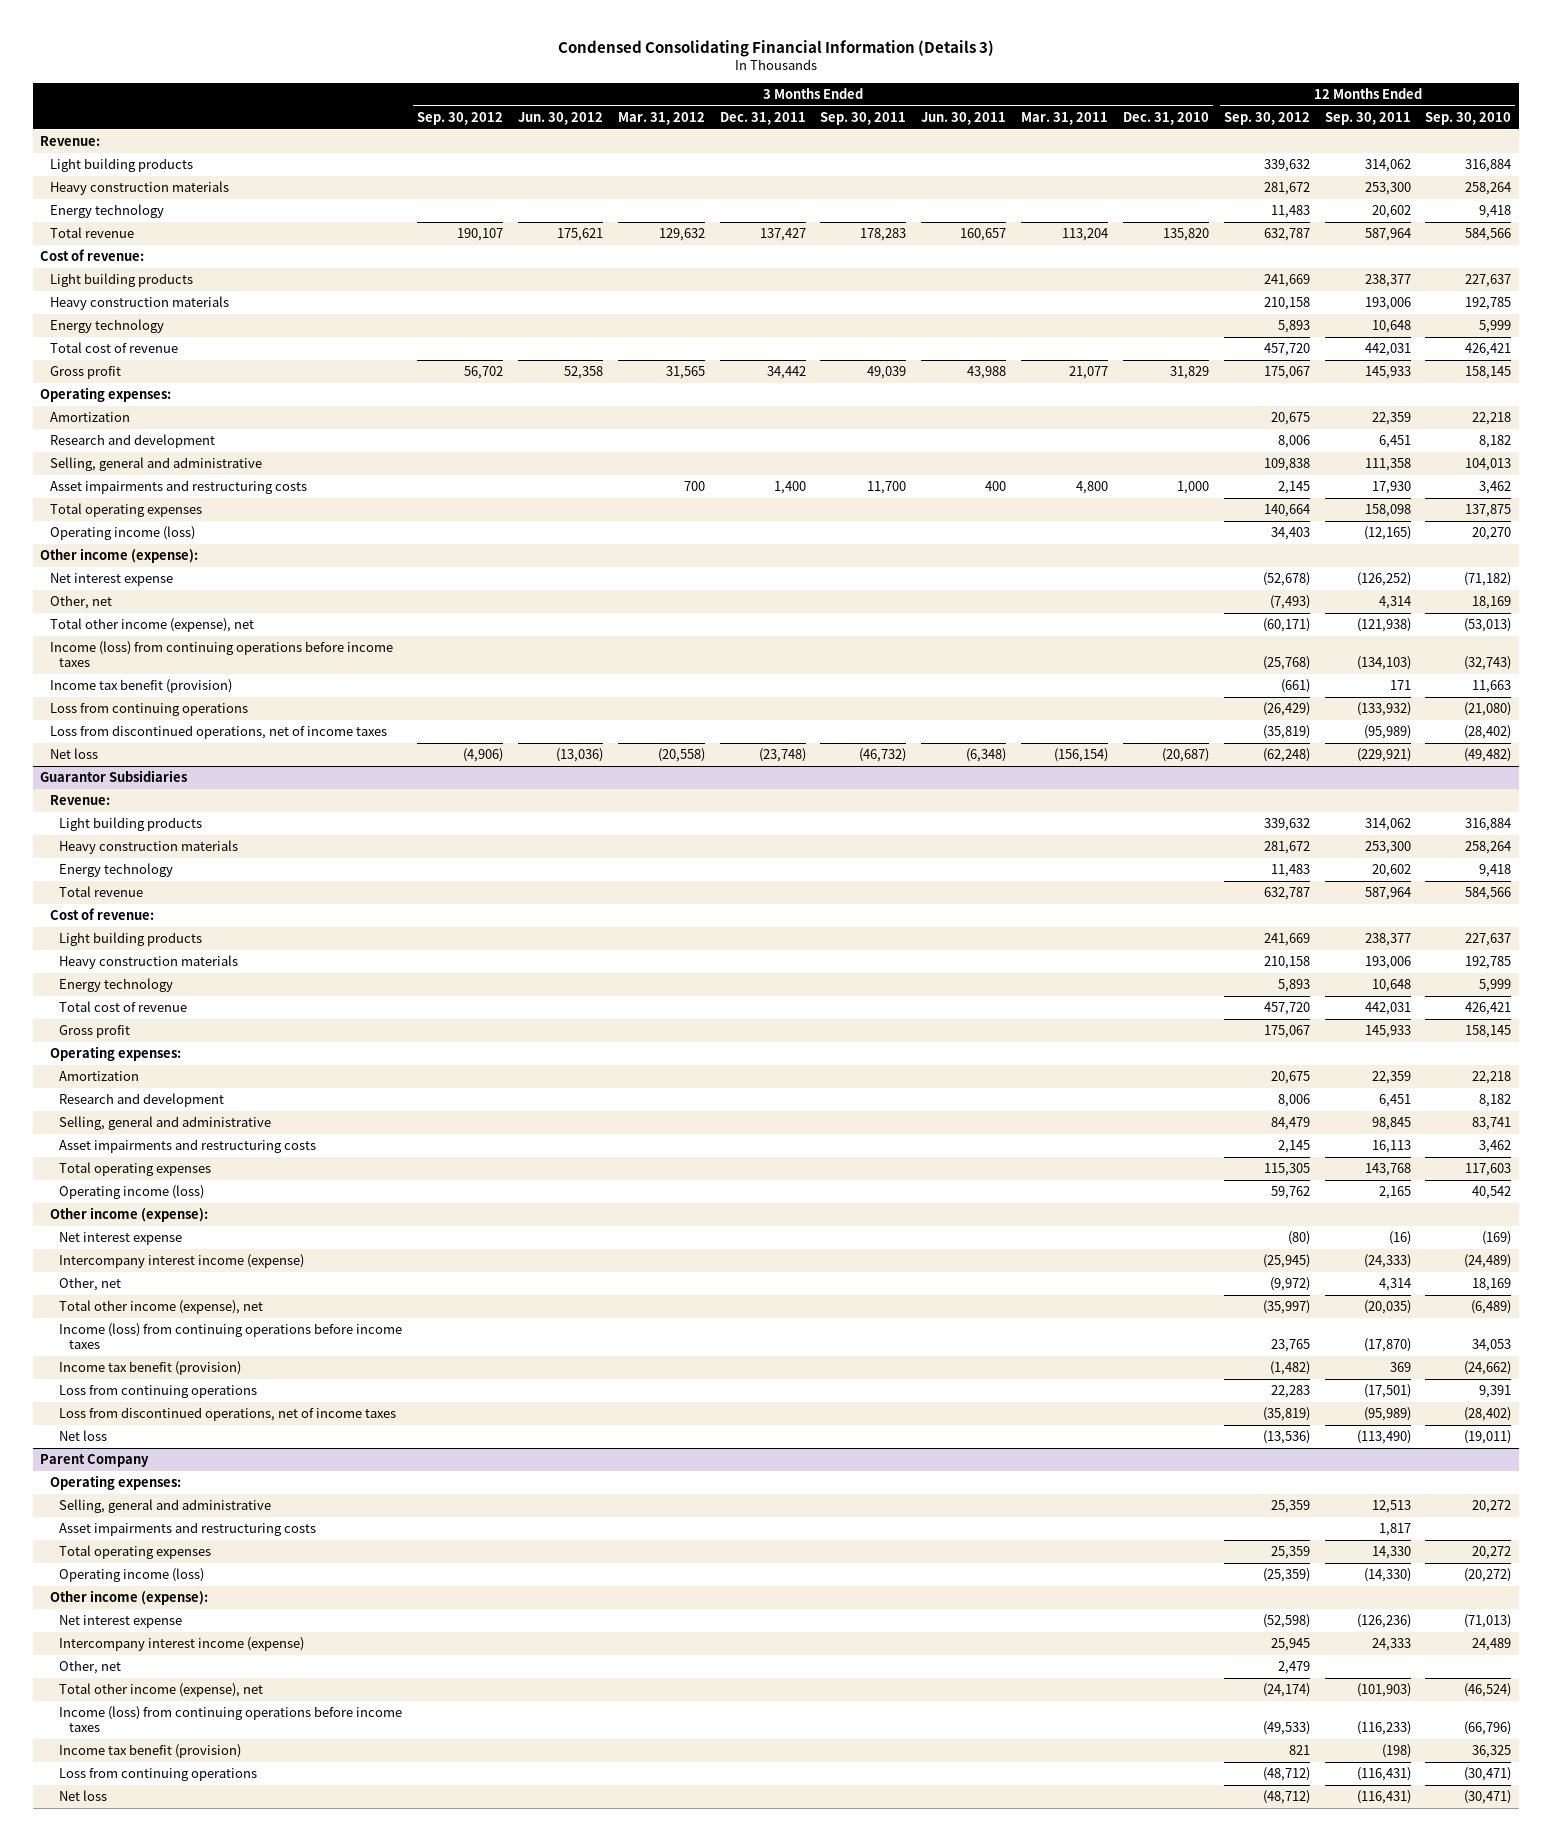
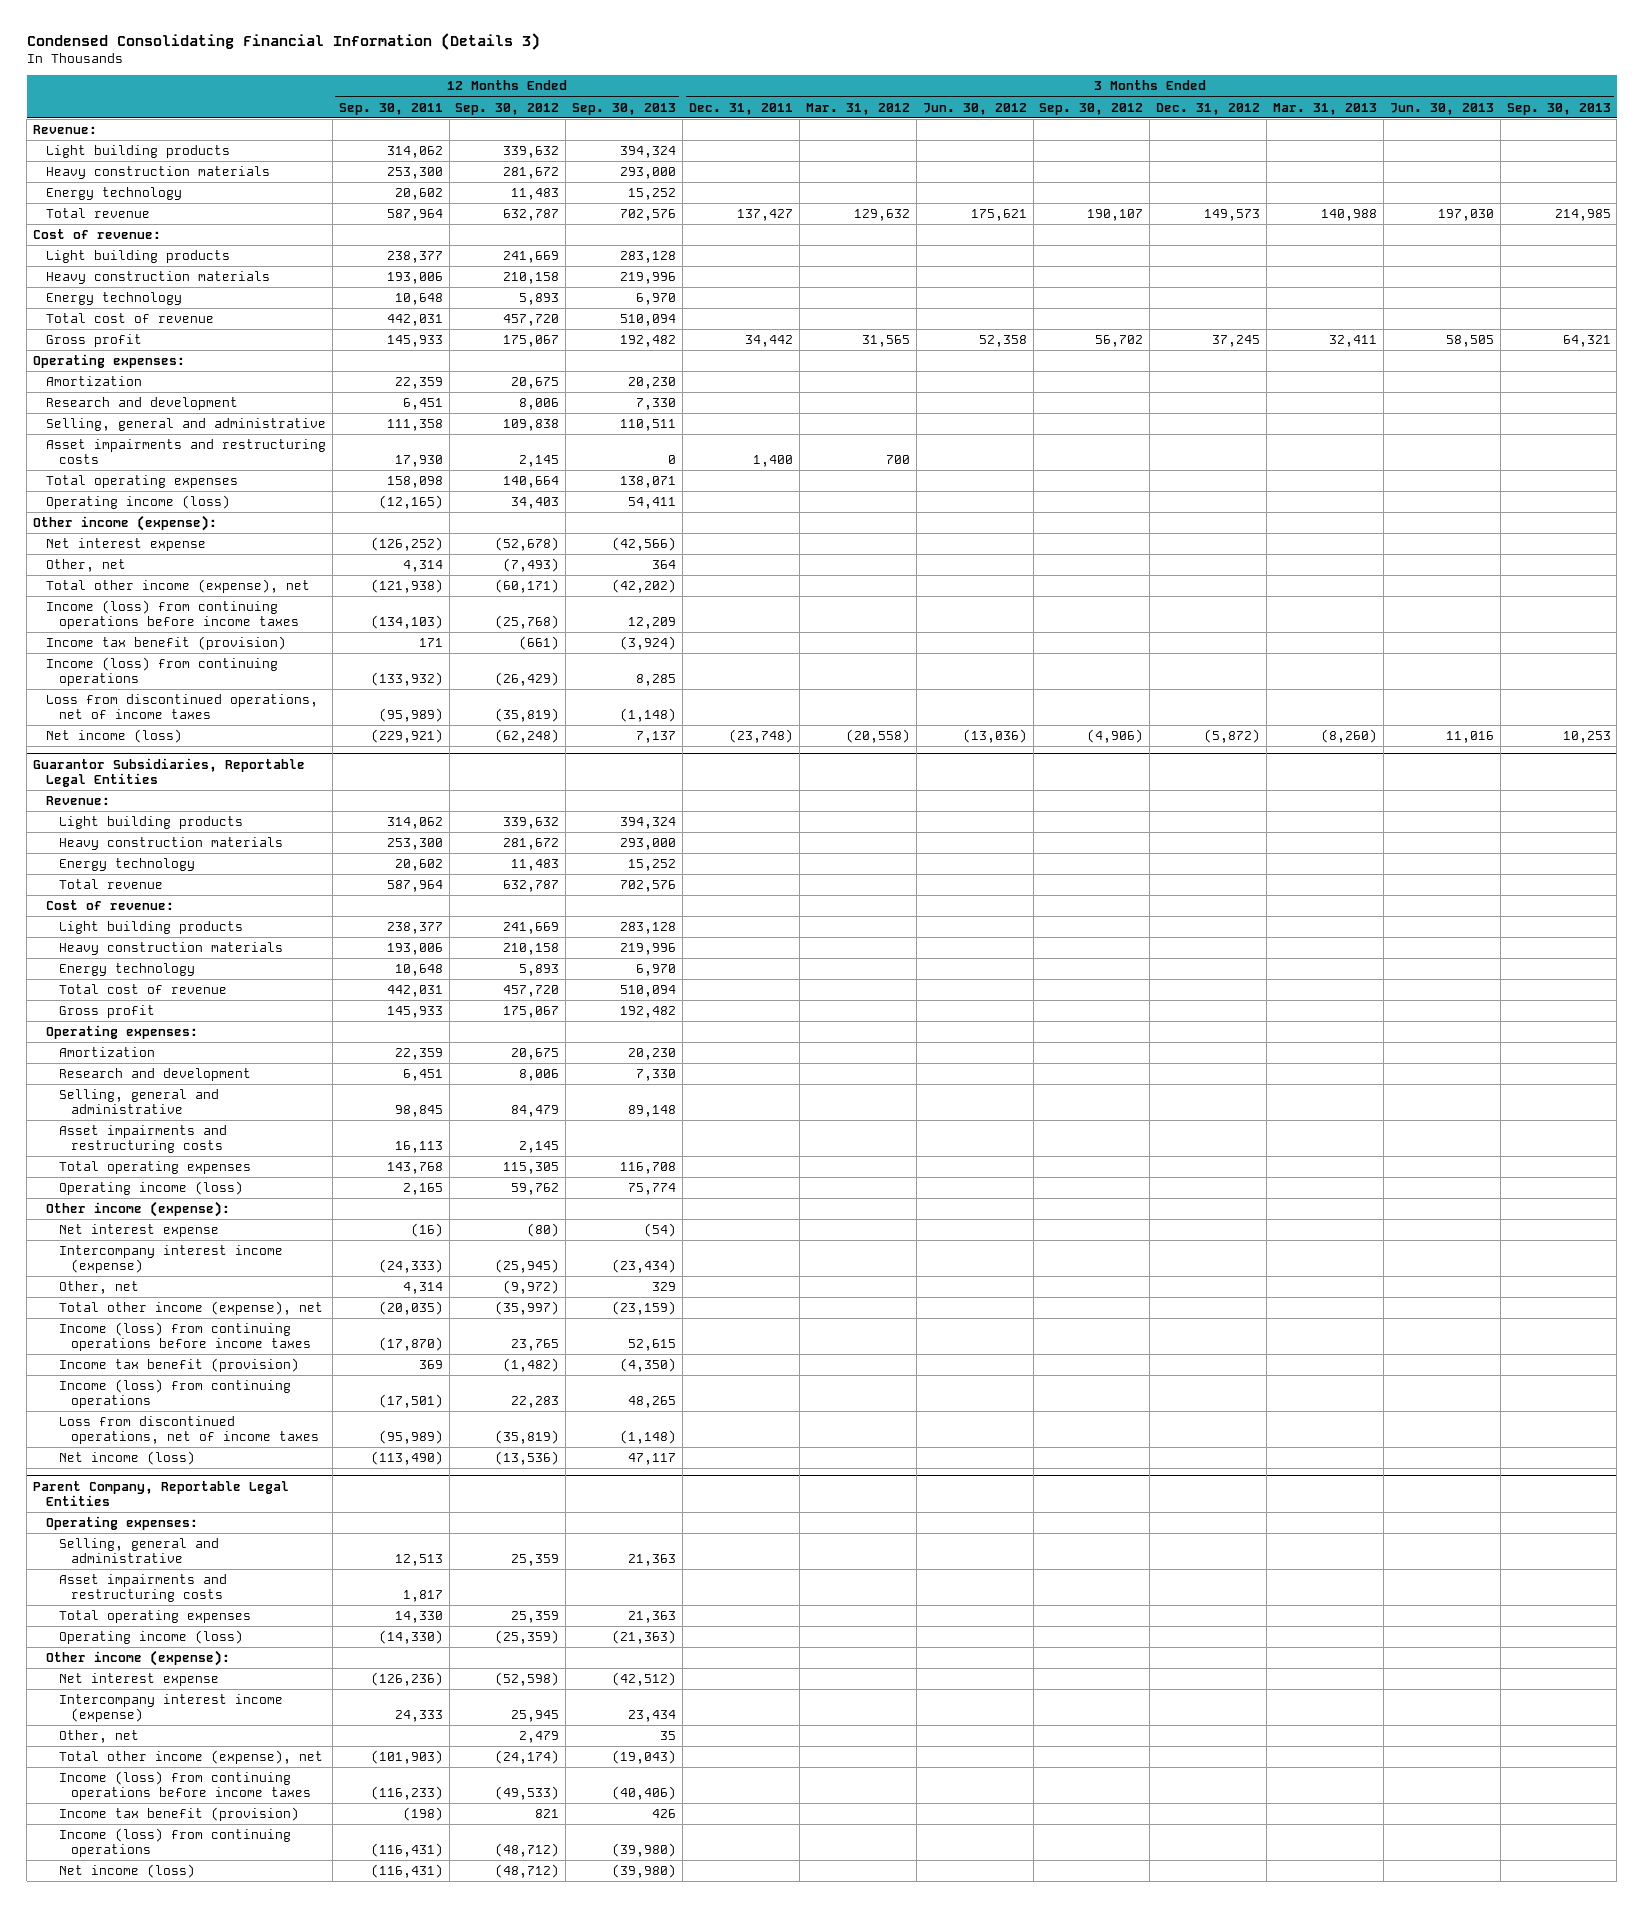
[820,111,907,125] Sep. 30, 2011 -> none
[921,111,1007,125] Jun. 30, 2011 -> none
[1021,111,1109,125] Mar. 31, 2011 -> none
[1122,111,1209,125] Dec. 31, 2010 -> none
[1425,111,1512,125] Sep. 30, 2010 -> none
none -> [572,102,677,115] Sep. 30, 2013
none -> [1156,102,1261,115] Dec. 31, 2012
none -> [1272,102,1377,115] Mar. 31, 2013
none -> [1389,102,1494,115] Jun. 30, 2013
none -> [1506,102,1611,115] Sep. 30, 2013
[49,703,248,717] Loss from continuing operations -> [45,656,278,687] Income (loss) from continuing operations
[40,770,188,783] Guarantor Subsidiaries -> none
[49,748,98,760] Net loss -> [45,728,182,743] Net income (loss)
none -> [33,757,306,787] Guarantor Subsidiaries, Reportable Legal Entities
[59,1385,258,1399] Loss from continuing operations -> [58,1378,291,1409] Income (loss) from continuing operations
[40,1454,150,1468] Parent Company -> none
[59,1430,108,1442] Net loss -> [58,1450,195,1465] Net income (loss)
none -> [33,1480,290,1506] Parent Company, Reportable Legal Entities
[59,1768,258,1782] Loss from continuing operations -> [58,1827,291,1858] Income (loss) from continuing operations
[59,1790,108,1802] Net loss -> [58,1863,195,1878] Net income (loss)

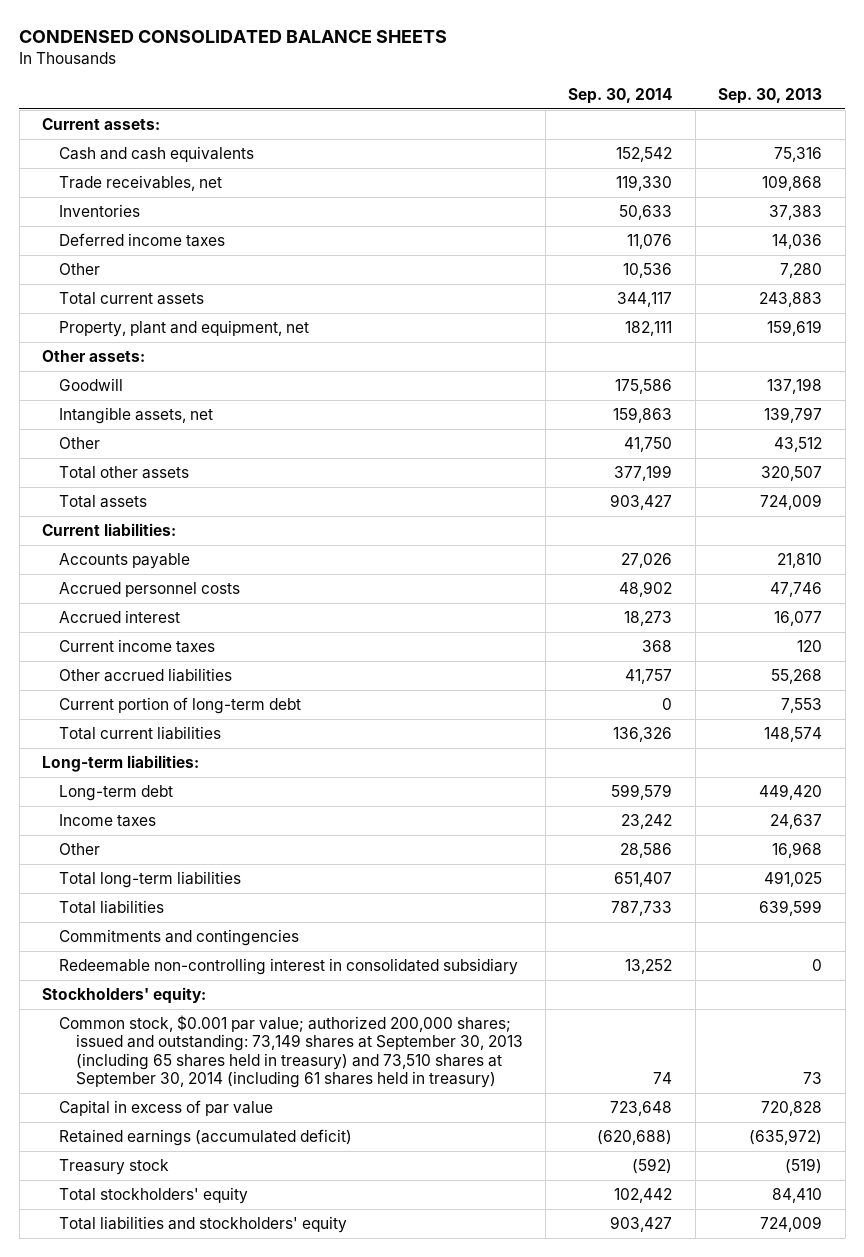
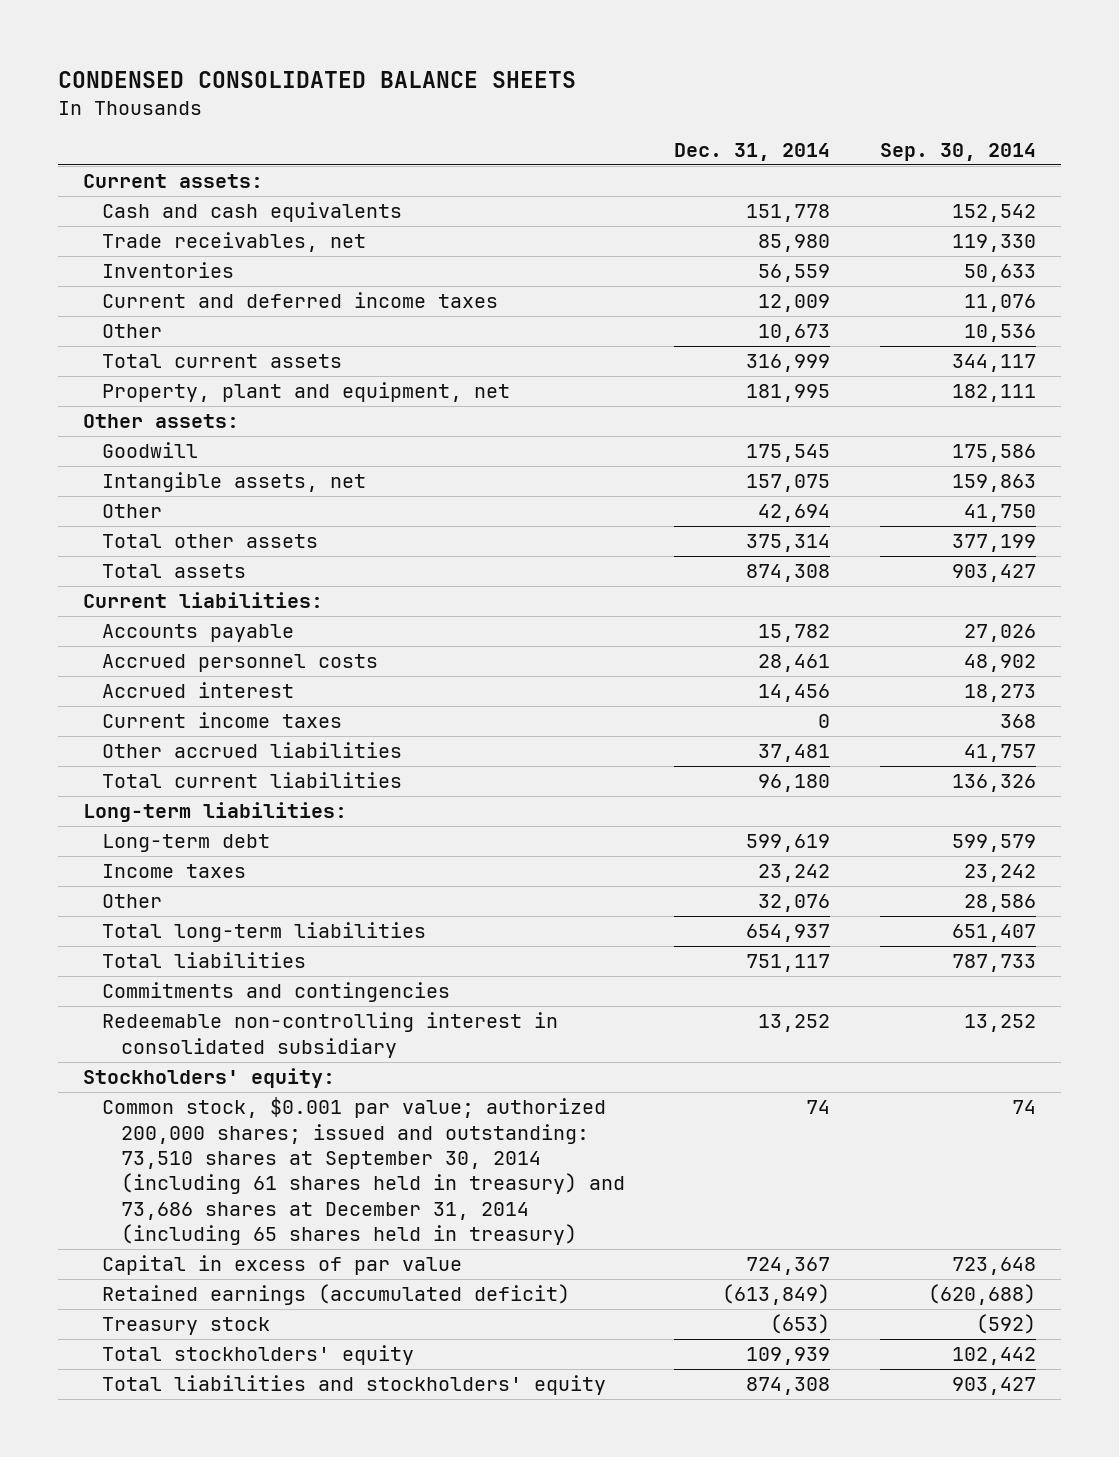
[718,88,823,105] Sep. 30, 2013 -> none
none -> [674,142,831,161] Dec. 31, 2014
[58,233,225,248] Deferred income taxes -> [101,292,498,309] Current and deferred income taxes
[58,697,301,715] Current portion of long-term debt -> none
[58,1015,523,1089] Common stock, $0.001 par value; authorized 200,000 shares; issued and outstanding: 73,149 shares at September 30, 2013 (including 65 shares held in treasury) and 73,510 shares at September 30, 2014 (including 61 shares held in treasury) -> [101,1097,625,1246] Common stock, $0.001 par value; authorized 200,000 shares; issued and outstanding: 73,510 shares at September 30, 2014 (including 61 shares held in treasury) and 73,686 shares at December 31, 2014 (including 65 shares held in treasury)

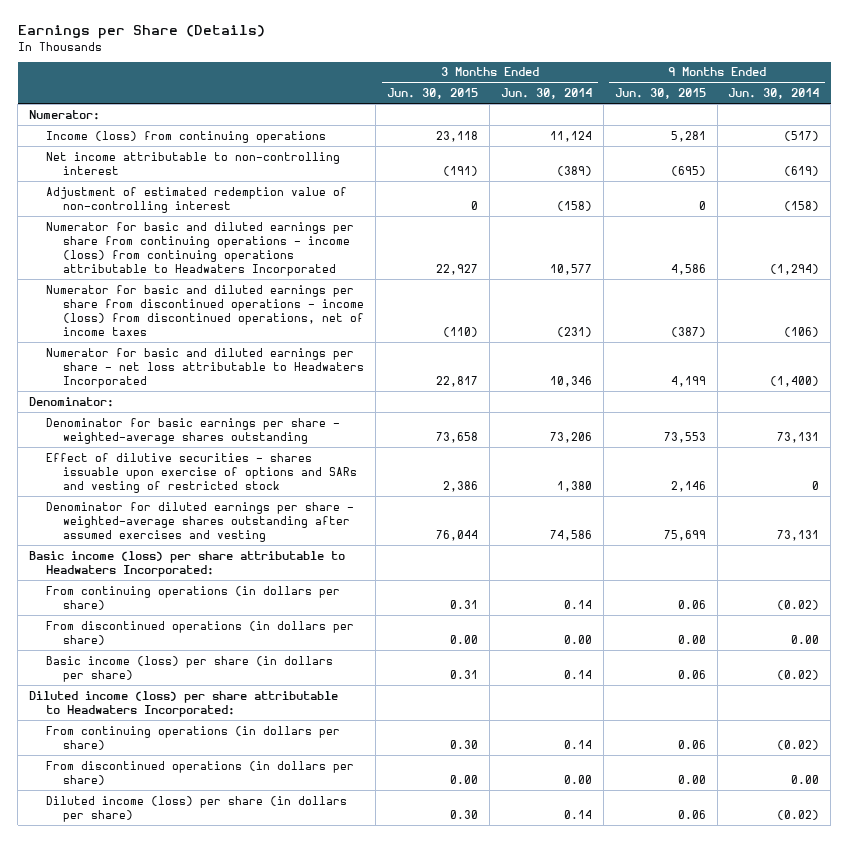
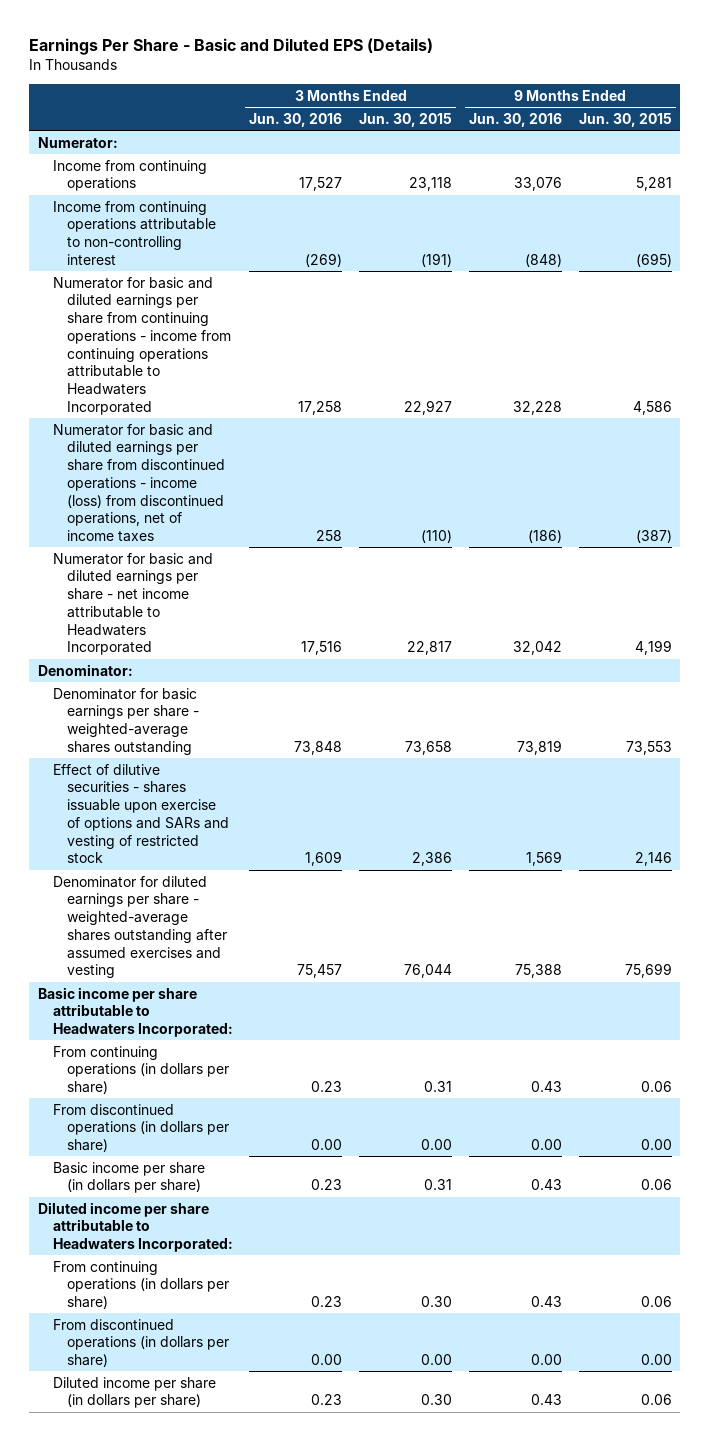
[17,25,265,40] Earnings per Share (Details) -> [29,38,434,56] Earnings Per Share - Basic and Diluted EPS (Details)
[500,88,592,100] Jun. 30, 2014 -> none
[728,88,820,100] Jun. 30, 2014 -> none
none -> [249,112,343,127] Jun. 30, 2016
none -> [469,112,563,127] Jun. 30, 2016
[46,186,348,213] Adjustment of estimated redemption value of non-controlling interest -> none
[46,130,327,143] Income (loss) from continuing operations -> [52,159,207,192] Income from continuing operations
[46,151,341,175] Net income attributable to non-controlling interest -> [52,200,217,265] Income from continuing operations attributable to non-controlling interest
[46,221,355,277] Numerator for basic and diluted earnings per share from continuing operations - income (loss) from continuing operations attributable to Headwaters Incorporated -> [52,276,232,415] Numerator for basic and diluted earnings per share from continuing operations - income from continuing operations attributable to Headwaters Incorporated
[46,347,365,389] Numerator for basic and diluted earnings per share - net loss attributable to Headwaters Incorporated -> [52,552,213,656] Numerator for basic and diluted earnings per share - net income attributable to Headwaters Incorporated
[29,550,346,577] Basic income (loss) per share attributable to Headwaters Incorporated: -> [37,986,233,1038] Basic income per share attributable to Headwaters Incorporated:
[46,655,334,682] Basic income (loss) per share (in dollars per share) -> [52,1161,205,1194] Basic income per share (in dollars per share)
[29,690,339,717] Diluted income (loss) per share attributable to Headwaters Incorporated: -> [37,1201,233,1253] Diluted income per share attributable to Headwaters Incorporated:
[46,795,348,822] Diluted income (loss) per share (in dollars per share) -> [52,1376,216,1409] Diluted income per share (in dollars per share)

